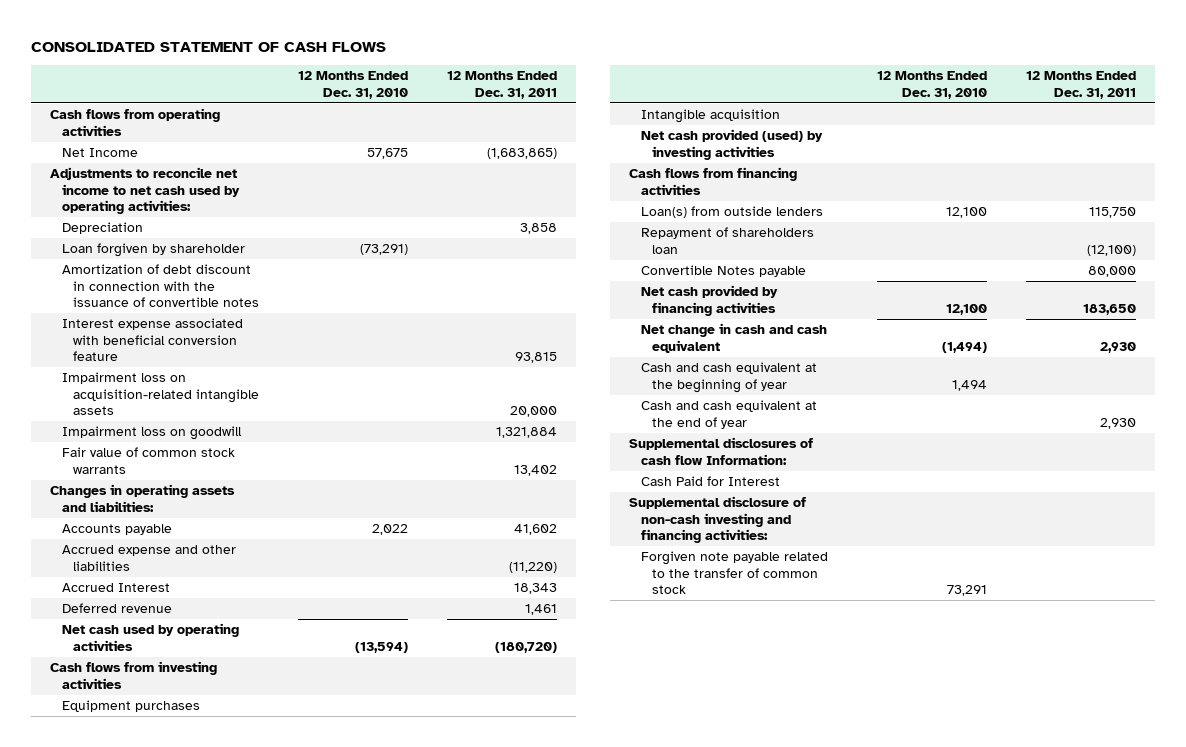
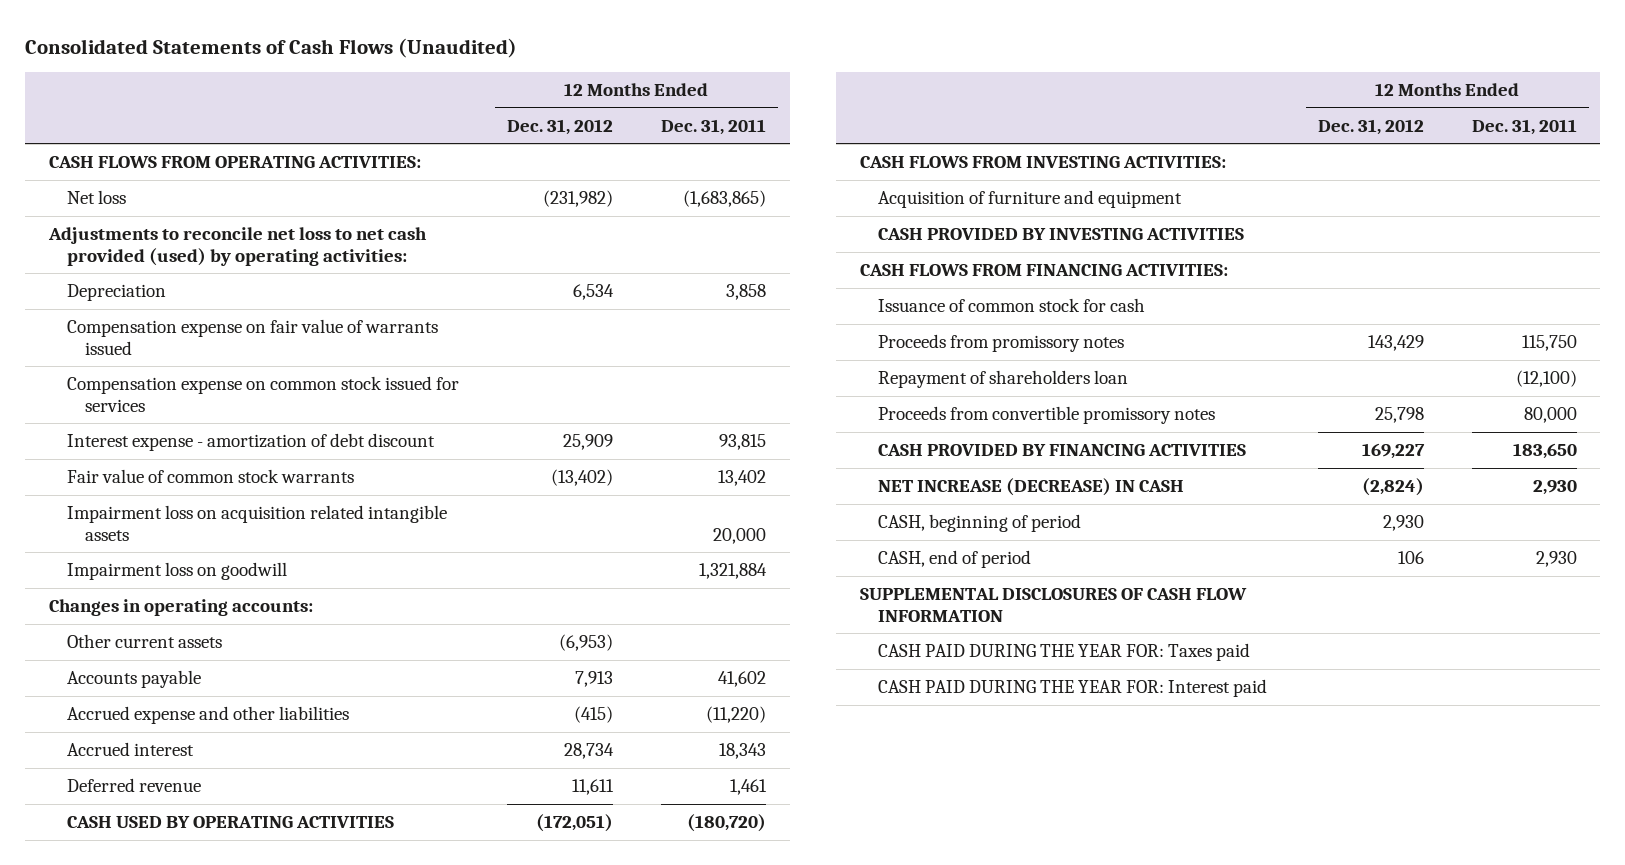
[30,41,386,52] CONSOLIDATED STATEMENT OF CASH FLOWS -> [24,37,517,58] Consolidated Statements of Cash Flows (Unaudited)
[298,71,409,99] 12 Months Ended Dec. 31, 2010 -> none
none -> [506,118,613,135] Dec. 31, 2012
[50,108,221,136] Cash flows from operating activities -> [48,156,421,169] CASH FLOWS FROM OPERATING ACTIVITIES:
[61,148,138,158] Net Income -> [67,190,127,205] Net loss
[50,167,240,214] Adjustments to reconcile net income to net cash used by operating activities: -> [47,227,427,266] Adjustments to reconcile net loss to net cash provided (used) by operating activities:
[61,243,245,258] Loan forgiven by shareholder -> none
[61,264,260,307] Amortization of debt discount in connection with the issuance of convertible notes -> none
[61,372,260,415] Impairment loss on acquisition-related intangible assets -> none
none -> [67,319,439,355] Compensation expense on fair value of warrants issued
none -> [67,376,460,412] Compensation expense on common stock issued for services
[61,318,243,361] Interest expense associated with beneficial conversion feature -> [67,433,436,452] Interest expense - amortization of debt discount
none -> [67,505,448,541] Impairment loss on acquisition related intangible assets
[61,426,242,441] Impairment loss on goodwill -> [67,562,288,581] Impairment loss on goodwill
[50,484,236,512] Changes in operating assets and liabilities: -> [48,599,313,617] Changes in operating accounts:
none -> [67,634,223,649] Other current assets
[61,583,170,593] Accrued Interest -> [67,742,195,757] Accrued interest
[61,700,200,713] Equipment purchases -> none
[61,623,239,651] Net cash used by operating activities -> [67,816,395,829] CASH USED BY OPERATING ACTIVITIES
[50,661,218,689] Cash flows from investing activities -> [859,156,1226,169] CASH FLOWS FROM INVESTING ACTIVITIES:
[640,109,780,124] Intangible acquisition -> [877,190,1182,209] Acquisition of furniture and equipment
[640,129,823,160] Net cash provided (used) by investing activities -> [877,228,1244,241] CASH PROVIDED BY INVESTING ACTIVITIES
[629,167,798,195] Cash flows from financing activities -> [859,264,1228,277] CASH FLOWS FROM FINANCING ACTIVITIES:
none -> [877,298,1145,313] Issuance of common stock for cash
[640,206,823,219] Loan(s) from outside lenders -> [877,334,1124,353] Proceeds from promissory notes
[629,496,807,543] Supplemental disclosure of non-cash investing and financing activities: -> none
[640,551,828,594] Forgiven note payable related to the transfer of common stock -> none
[640,265,806,278] Convertible Notes payable -> [877,406,1215,425] Proceeds from convertible promissory notes
[640,285,778,316] Net cash provided by financing activities -> [877,444,1246,457] CASH PROVIDED BY FINANCING ACTIVITIES
[640,323,827,353] Net change in cash and cash equivalent -> [877,478,1184,497] NET INCREASE (DECREASE) IN CASH
[640,362,817,393] Cash and cash equivalent at the beginning of year -> [877,514,1081,533] CASH, beginning of period
[640,400,817,429] Cash and cash equivalent at the end of year -> [877,550,1031,569] CASH, end of period
[629,437,814,465] Supplemental disclosures of cash flow Information: -> [859,588,1247,622] SUPPLEMENTAL DISCLOSURES OF CASH FLOW INFORMATION
none -> [877,643,1250,662] CASH PAID DURING THE YEAR FOR: Taxes paid
[640,476,780,487] Cash Paid for Interest -> [877,679,1267,698] CASH PAID DURING THE YEAR FOR: Interest paid

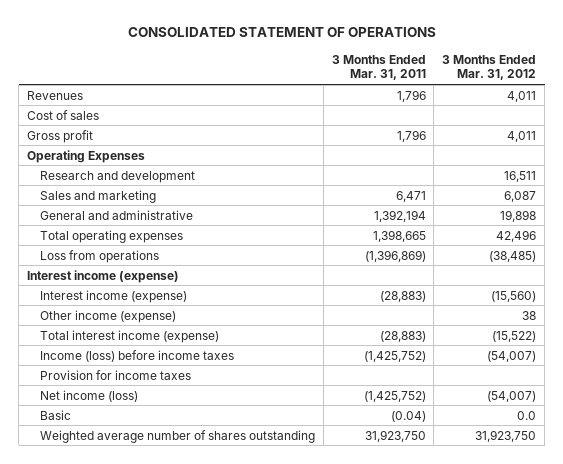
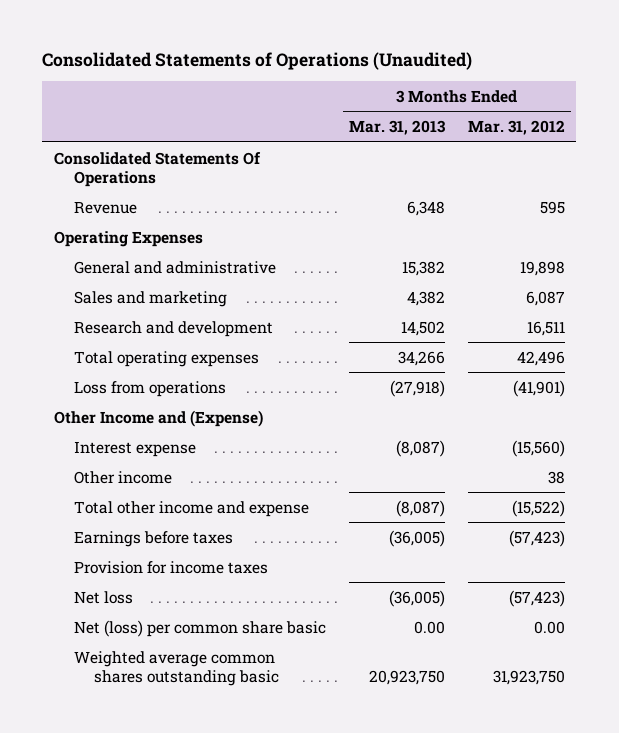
[127,27,436,38] CONSOLIDATED STATEMENT OF OPERATIONS -> [42,52,473,71] Consolidated Statements of Operations (Unaudited)
[331,54,426,81] 3 Months Ended Mar. 31, 2011 -> none
none -> [348,120,446,136] Mar. 31, 2013
[26,90,83,100] Revenues -> none
[26,109,99,120] Cost of sales -> none
[26,129,93,143] Gross profit -> none
none -> [53,151,261,187] Consolidated Statements Of Operations
none -> [74,201,138,214] Revenue
[39,189,156,203] Sales and marketing -> [74,290,228,307] Sales and marketing
[39,170,195,183] Research and development -> [74,320,274,337] Research and development
[489,250,537,262] (38,485) -> [512,379,565,397] (41,901)
[26,269,179,283] Interest income (expense) -> [53,409,263,427] Other Income and (Expense)
[39,289,187,303] Interest income (expense) -> [74,440,197,457] Interest expense
[39,309,176,323] Other income (expense) -> [74,470,173,484] Other income
[39,329,219,343] Total interest income (expense) -> [74,500,310,517] Total other income and expense
[39,349,234,362] Income (loss) before income taxes -> [74,530,234,547] Earnings before taxes
[487,350,537,362] (54,007) -> [508,529,565,547] (57,423)
[39,409,71,420] Basic -> none
[39,389,138,402] Net income (loss) -> [74,590,134,604] Net loss
[487,390,537,402] (54,007) -> [508,589,565,607] (57,423)
none -> [74,619,327,637] Net (loss) per common share basic
[39,429,315,443] Weighted average number of shares outstanding -> [74,650,280,686] Weighted average common shares outstanding basic

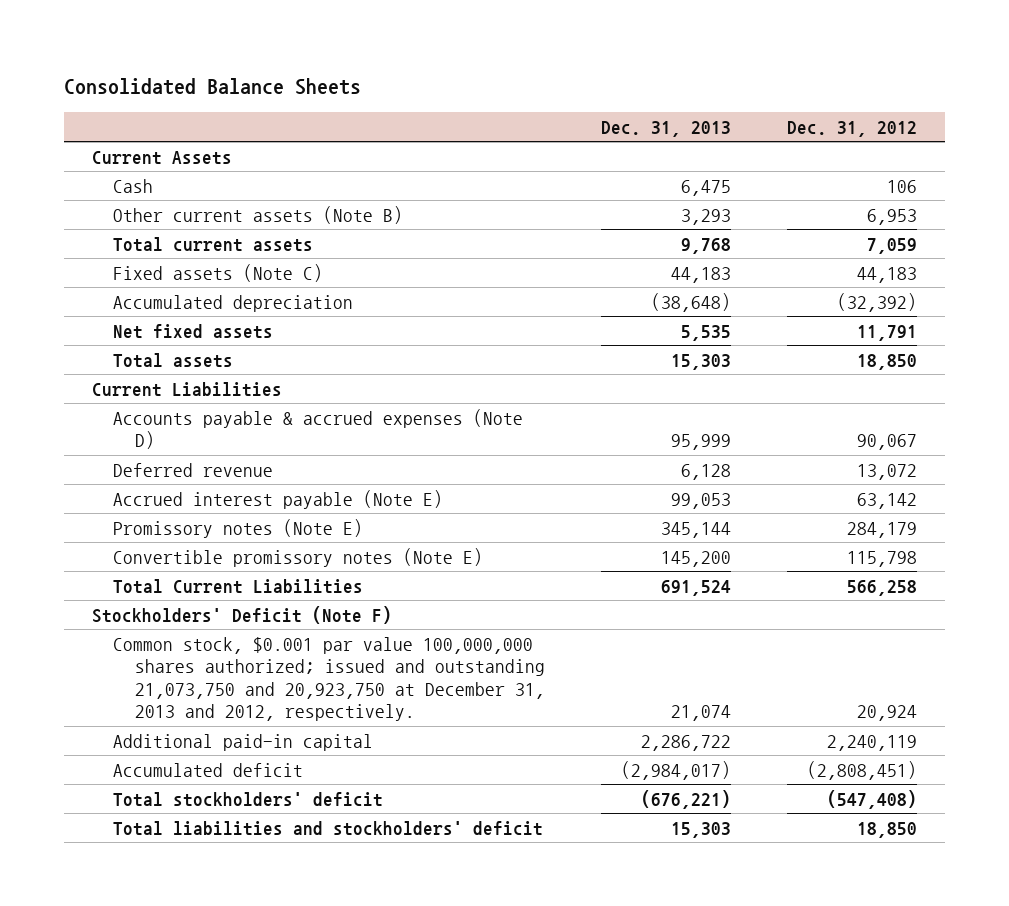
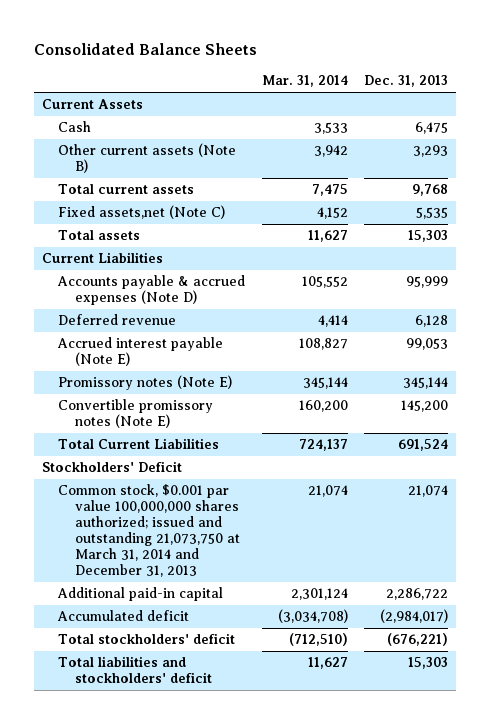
[787,120,918,137] Dec. 31, 2012 -> none
none -> [261,75,348,88] Mar. 31, 2014
[113,294,354,312] Accumulated depreciation -> none
[113,323,274,339] Net fixed assets -> none
[113,263,324,282] Fixed assets (Note C) -> [58,205,226,220] Fixed assets,net (Note C)
[670,266,731,283] 44,183 -> [415,207,448,220] 5,535
[91,605,392,624] Stockholders' Deficit (Note F) -> [41,461,182,473] Stockholders' Deficit
[113,636,545,722] Common stock, $0.001 par value 100,000,000 shares authorized; issued and outstanding 21,073,750 and 20,923,750 at December 31, 2013 and 2012, respectively. -> [58,484,241,578] Common stock, $0.001 par value 100,000,000 shares authorized; issued and outstanding 21,073,750 at March 31, 2014 and December 31, 2013

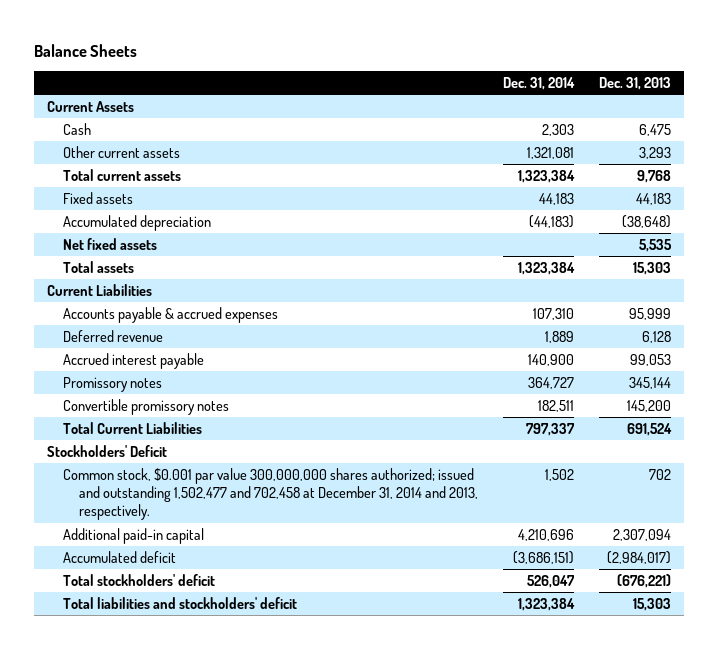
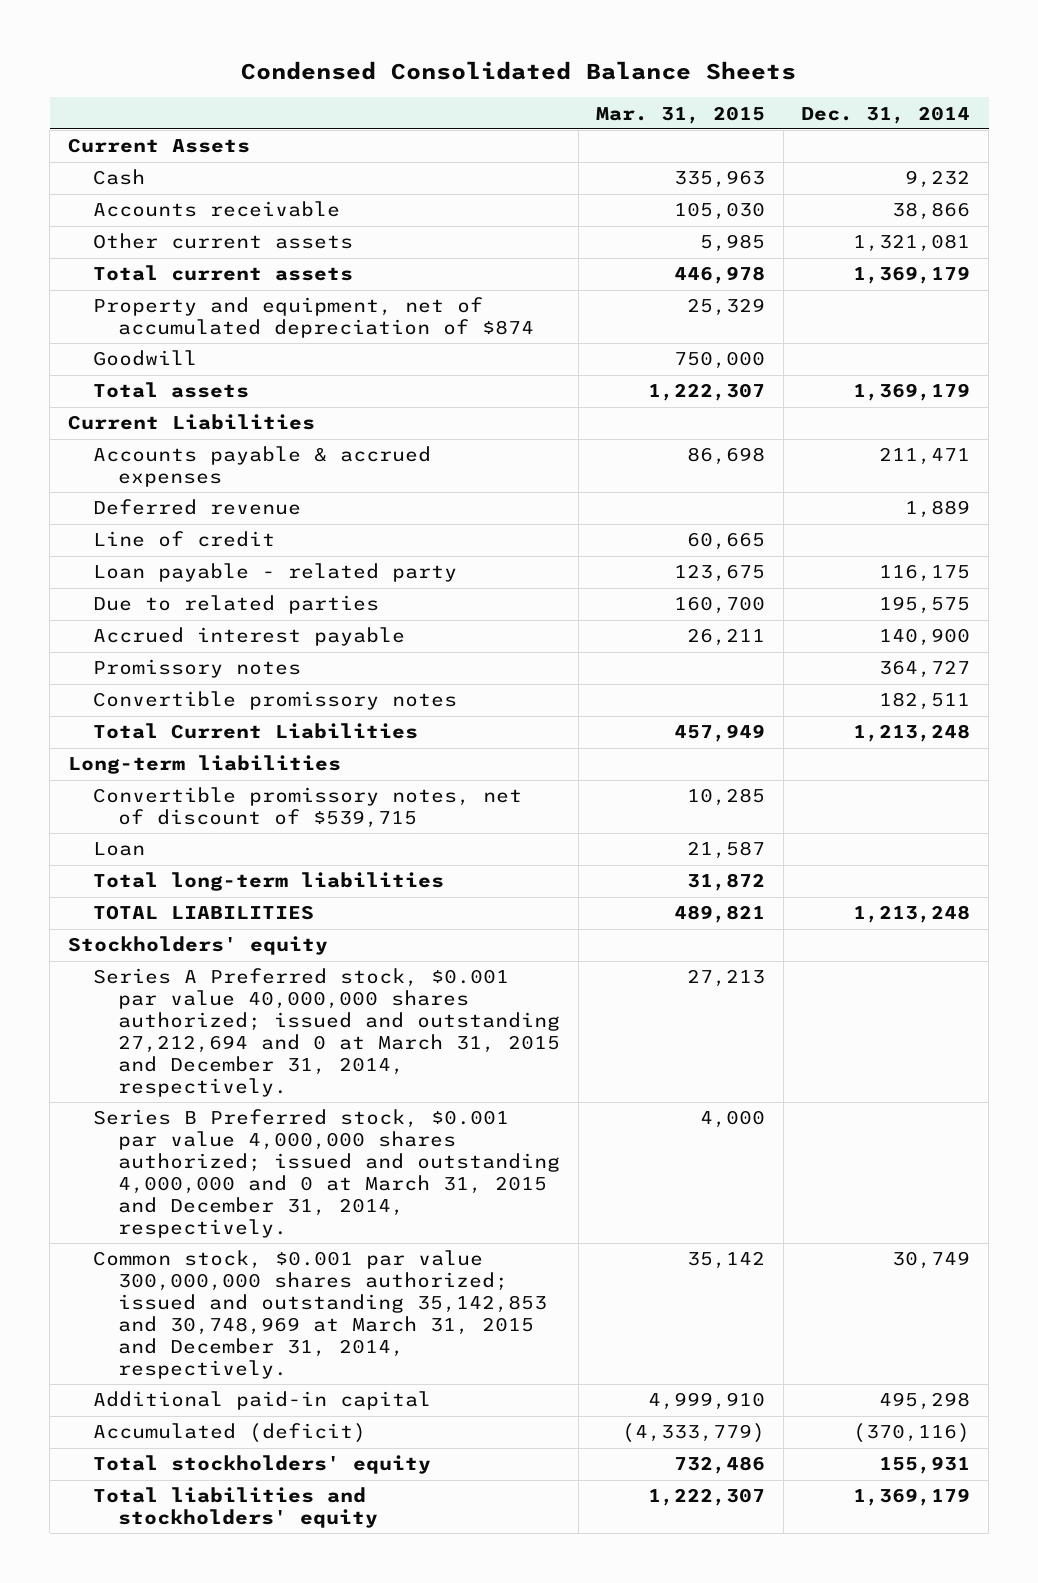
[34,43,138,57] Balance Sheets -> [241,60,797,80] Condensed Consolidated Balance Sheets
[599,77,672,91] Dec. 31, 2013 -> none
none -> [596,105,766,124] Mar. 31, 2015
[542,123,575,136] 2,303 -> [905,170,971,189] 9,232
none -> [92,201,340,218] Accounts receivable
[62,191,133,204] Fixed assets -> none
[62,214,211,231] Accumulated depreciation -> none
[518,169,576,183] 1,323,384 -> [853,266,971,285] 1,369,179
[62,237,157,250] Net fixed assets -> [92,297,535,339] Property and equipment, net of accumulated depreciation of $874
none -> [92,350,197,367] Goodwill
[518,261,576,275] 1,323,384 -> [853,383,971,402] 1,369,179
[533,307,575,320] 107,310 -> [879,447,971,466] 211,471
none -> [92,531,275,548] Line of credit
none -> [92,563,457,583] Loan payable - related party
none -> [92,595,379,615] Due to related parties
[526,422,576,436] 797,337 -> [853,724,971,743] 1,213,248
none -> [67,755,341,775] Long-term liabilities
none -> [92,787,522,829] Convertible promissory notes, net of discount of $539,715
none -> [92,842,145,857] Loan
none -> [92,872,444,892] Total long-term liabilities
none -> [92,905,314,921] TOTAL LIABILITIES
[46,444,167,457] Stockholders' Deficit -> [67,936,328,956] Stockholders' equity
none -> [92,968,561,1097] Series A Preferred stock, $0.001 par value 40,000,000 shares authorized; issued and outstanding 27,212,694 and 0 at March 31, 2015 and December 31, 2014, respectively.
none -> [92,1109,561,1238] Series B Preferred stock, $0.001 par value 4,000,000 shares authorized; issued and outstanding 4,000,000 and 0 at March 31, 2015 and December 31, 2014, respectively.
[62,467,478,521] Common stock, $0.001 par value 300,000,000 shares authorized; issued and outstanding 1,502,477 and 702,458 at December 31, 2014 and 2013, respectively. -> [92,1250,548,1379] Common stock, $0.001 par value 300,000,000 shares authorized; issued and outstanding 35,142,853 and 30,748,969 at March 31, 2015 and December 31, 2014, respectively.
[545,468,575,481] 1,502 -> [892,1251,971,1270] 30,749
[518,528,575,541] 4,210,696 -> [879,1392,971,1411] 495,298
[62,550,176,563] Accumulated deficit -> [92,1423,366,1444] Accumulated (deficit)
[513,550,575,564] (3,686,151) -> [853,1423,971,1444] (370,116)
[62,573,215,586] Total stockholders' deficit -> [92,1455,431,1475] Total stockholders' equity
[527,574,576,588] 526,047 -> [879,1456,971,1475] 155,931
[62,596,297,609] Total liabilities and stockholders' deficit -> [92,1487,379,1529] Total liabilities and stockholders' equity
[518,597,576,611] 1,323,384 -> [853,1488,971,1507] 1,369,179

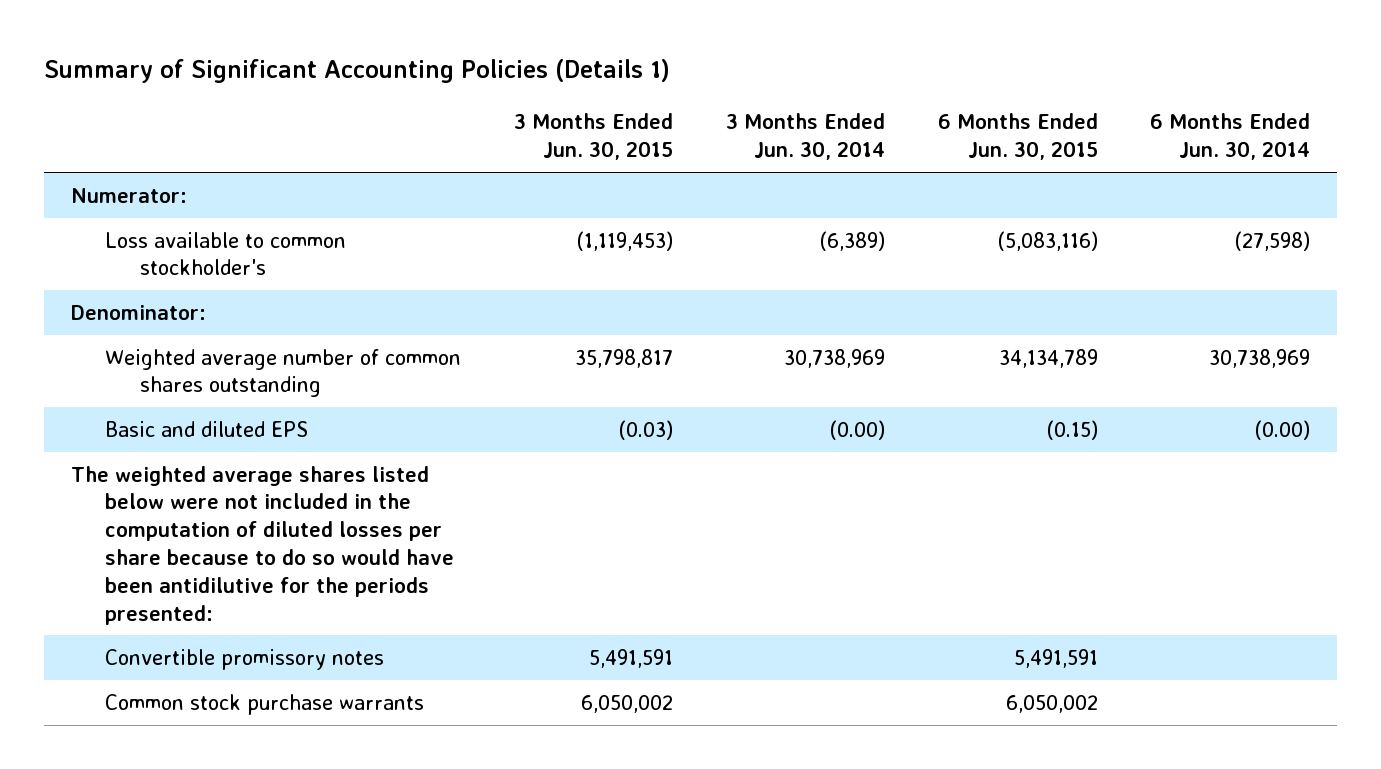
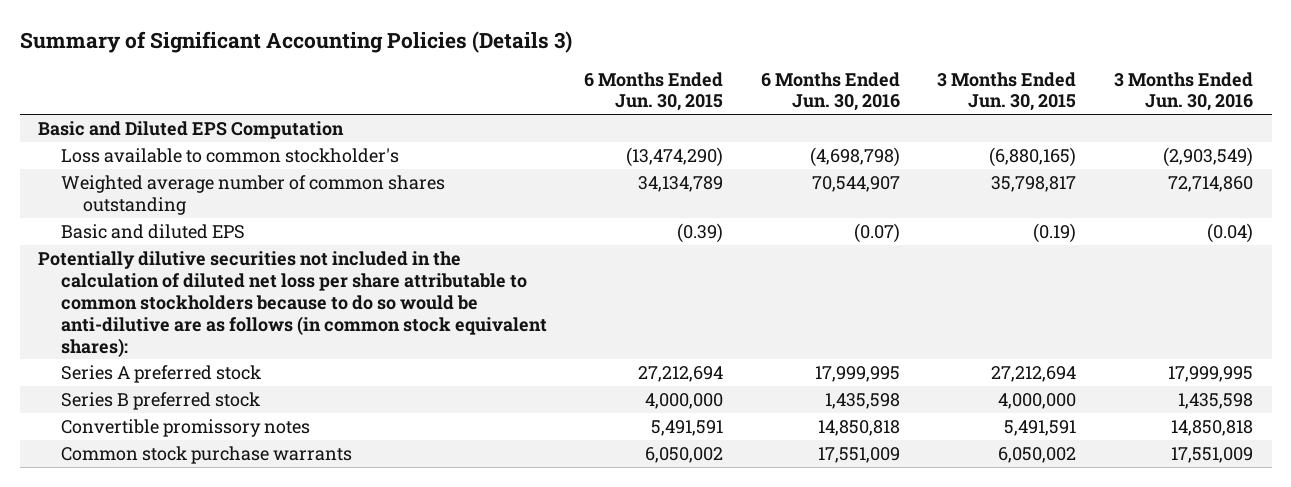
[44,58,671,83] Summary of Significant Accounting Policies (Details 1) -> [19,30,572,53] Summary of Significant Accounting Policies (Details 3)
[725,113,885,161] 3 Months Ended Jun. 30, 2014 -> none
[1150,113,1311,161] 6 Months Ended Jun. 30, 2014 -> none
none -> [760,71,900,112] 6 Months Ended Jun. 30, 2016
none -> [1114,71,1254,112] 3 Months Ended Jun. 30, 2016
[70,187,187,203] Numerator: -> none
[70,304,206,320] Denominator: -> none
none -> [38,120,345,139] Basic and Diluted EPS Computation
[575,230,673,251] (1,119,453) -> [989,146,1077,167] (6,880,165)
[996,230,1098,251] (5,083,116) -> [626,146,724,167] (13,474,290)
[617,419,673,440] (0.03) -> [1033,222,1077,243] (0.19)
[1045,419,1098,440] (0.15) -> [677,222,724,243] (0.39)
[70,465,455,625] The weighted average shares listed below were not included in the computation of diluted losses per share because to do so would have been antidilutive for the periods presented: -> [38,250,547,357] Potentially dilutive securities not included in the calculation of diluted net loss per share attributable to common stockholders because to do so would be anti-dilutive are as follows (in common stock equivalent shares):
none -> [60,364,261,383] Series A preferred stock
none -> [60,391,260,410] Series B preferred stock

